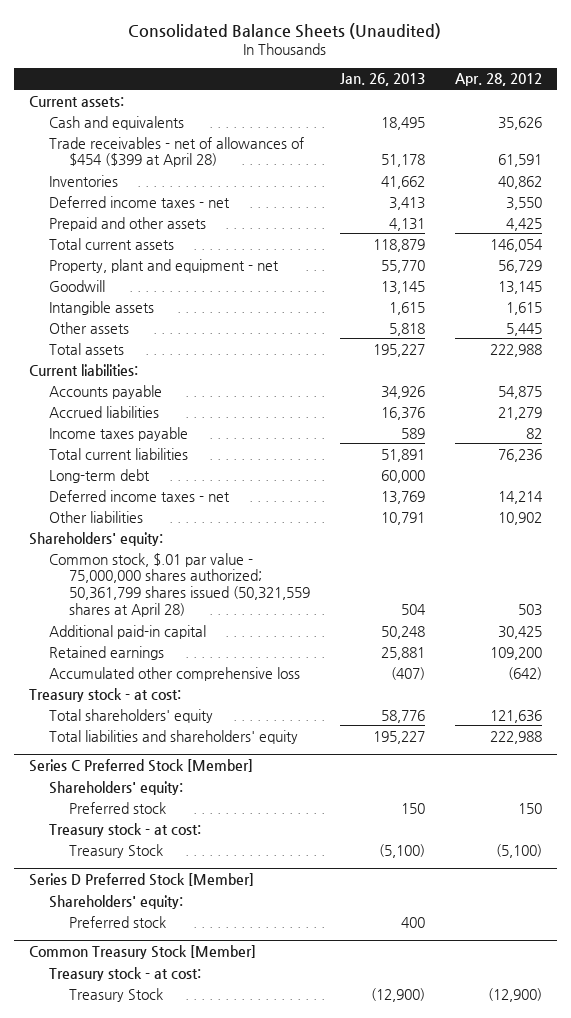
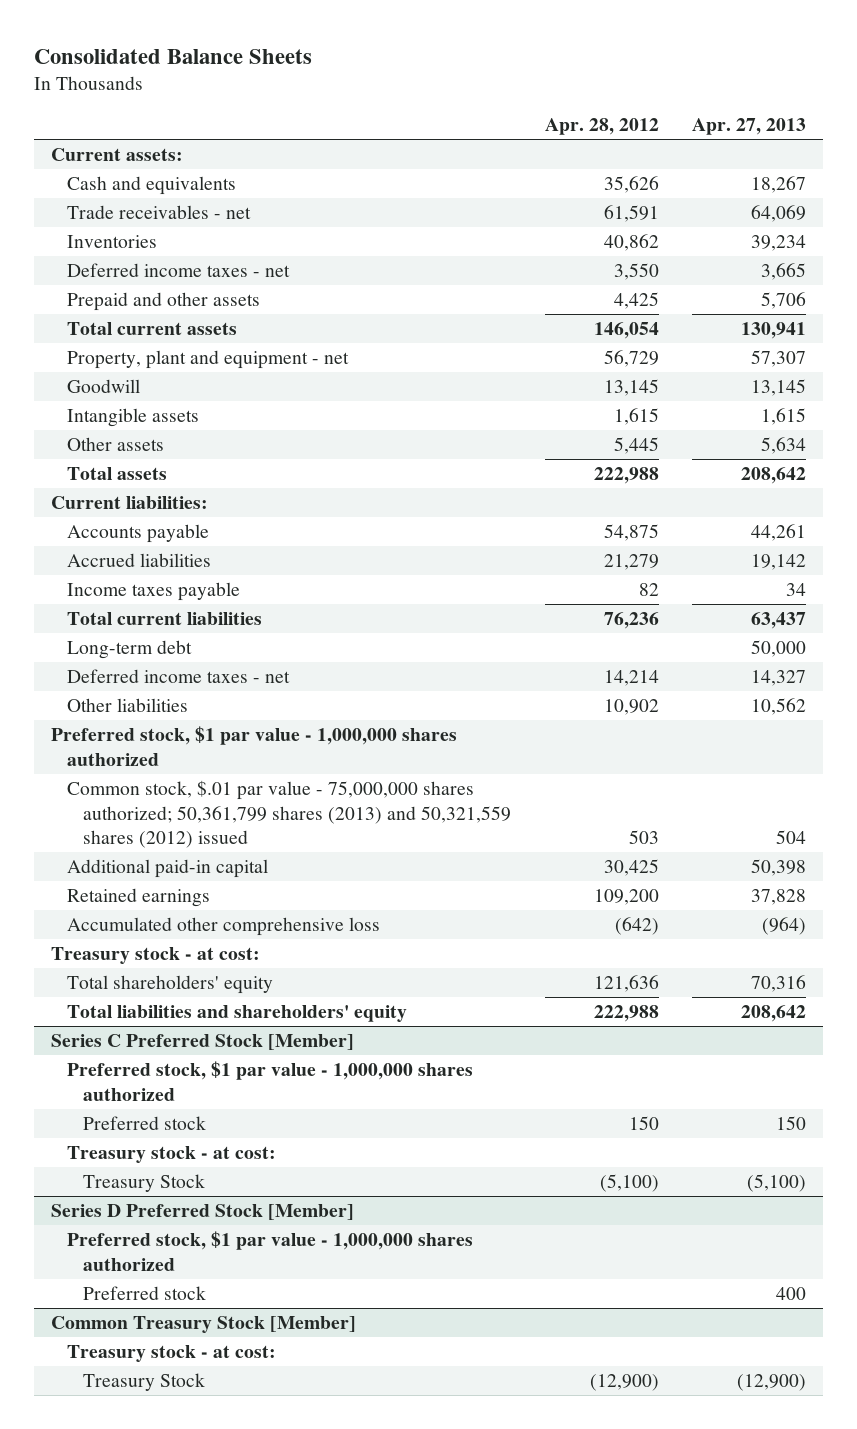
[128,22,442,39] Consolidated Balance Sheets (Unaudited) -> [33,49,312,65] Consolidated Balance Sheets
[340,73,426,87] Jan. 26, 2013 -> none
none -> [692,117,807,135] Apr. 27, 2013
[49,136,305,168] Trade receivables - net of allowances of $454 ($399 at April 28) -> [66,205,251,220] Trade receivables - net
[29,531,164,546] Shareholders' equity: -> none
none -> [50,726,457,766] Preferred stock, $1 par value - 1,000,000 shares authorized
[49,552,311,617] Common stock, $.01 par value - 75,000,000 shares authorized; 50,361,799 shares issued (50,321,559 shares at April 28) -> [66,780,511,849] Common stock, $.01 par value - 75,000,000 shares authorized; 50,361,799 shares (2013) and 50,321,559 shares (2012) issued
[49,780,184,795] Shareholders' equity: -> none
none -> [66,1061,473,1101] Preferred stock, $1 par value - 1,000,000 shares authorized
[49,894,184,909] Shareholders' equity: -> none
none -> [66,1231,473,1271] Preferred stock, $1 par value - 1,000,000 shares authorized

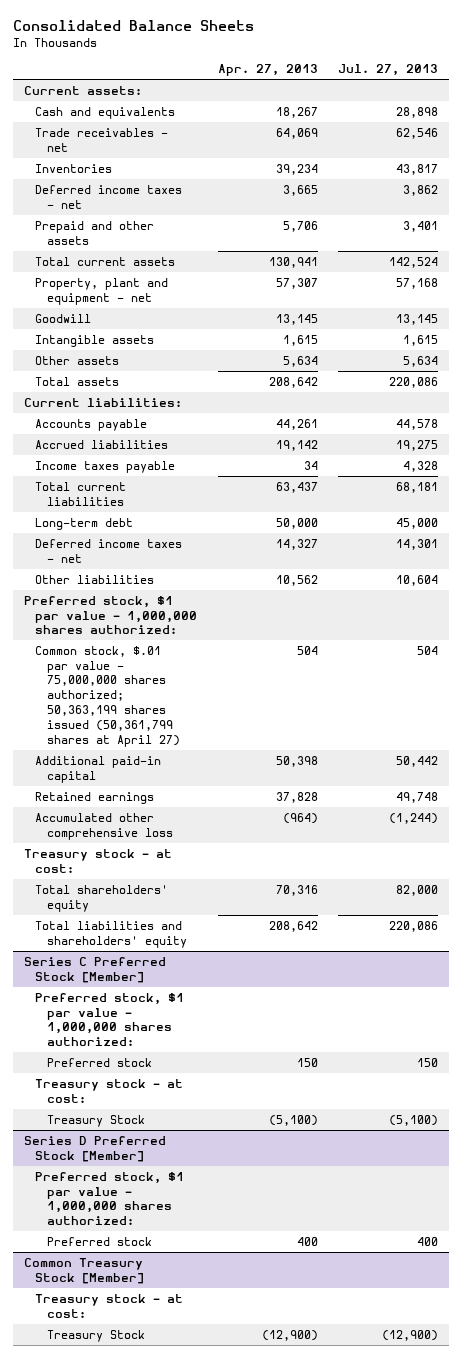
[544,117,659,135] Apr. 28, 2012 -> none
none -> [338,64,439,77] Jul. 27, 2013
[50,726,457,766] Preferred stock, $1 par value - 1,000,000 shares authorized -> [23,595,198,635] Preferred stock, $1 par value - 1,000,000 shares authorized:
[66,780,511,849] Common stock, $.01 par value - 75,000,000 shares authorized; 50,361,799 shares (2013) and 50,321,559 shares (2012) issued -> [35,645,181,747] Common stock, $.01 par value - 75,000,000 shares authorized; 50,363,199 shares issued (50,361,799 shares at April 27)
[66,1061,473,1101] Preferred stock, $1 par value - 1,000,000 shares authorized -> [35,992,185,1047] Preferred stock, $1 par value - 1,000,000 shares authorized:
[66,1231,473,1271] Preferred stock, $1 par value - 1,000,000 shares authorized -> [35,1171,185,1226] Preferred stock, $1 par value - 1,000,000 shares authorized:

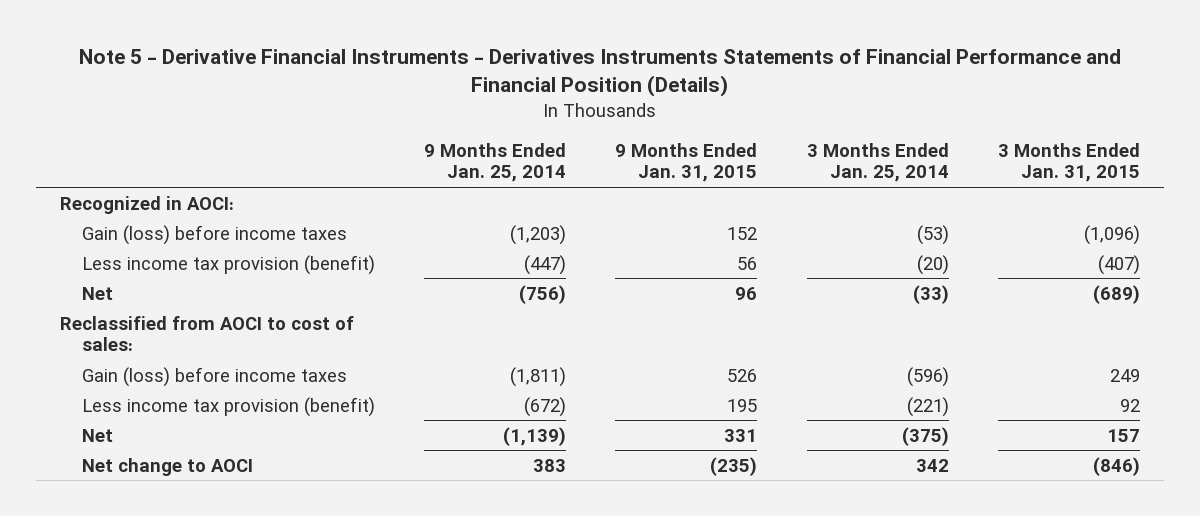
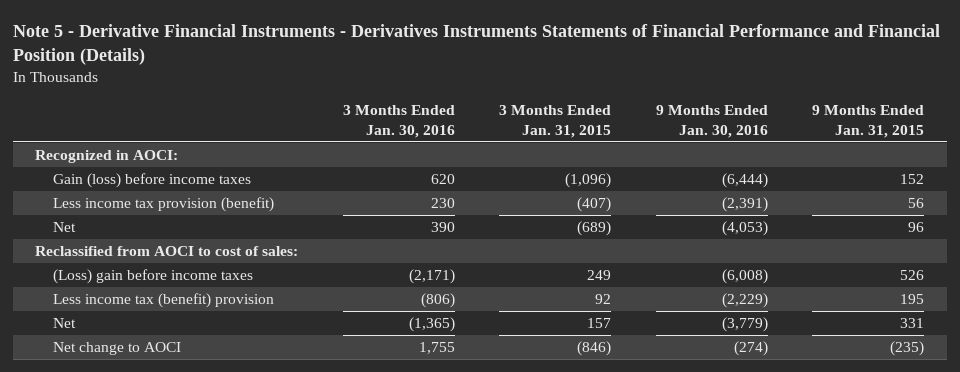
[424,143,567,183] 9 Months Ended Jan. 25, 2014 -> none
[806,143,949,183] 3 Months Ended Jan. 25, 2014 -> none
none -> [342,104,455,138] 3 Months Ended Jan. 30, 2016
none -> [655,104,768,138] 9 Months Ended Jan. 30, 2016
[82,366,348,387] Gain (loss) before income taxes -> [53,269,254,285] (Loss) gain before income taxes
[82,396,376,417] Less income tax provision (benefit) -> [53,293,275,309] Less income tax (benefit) provision

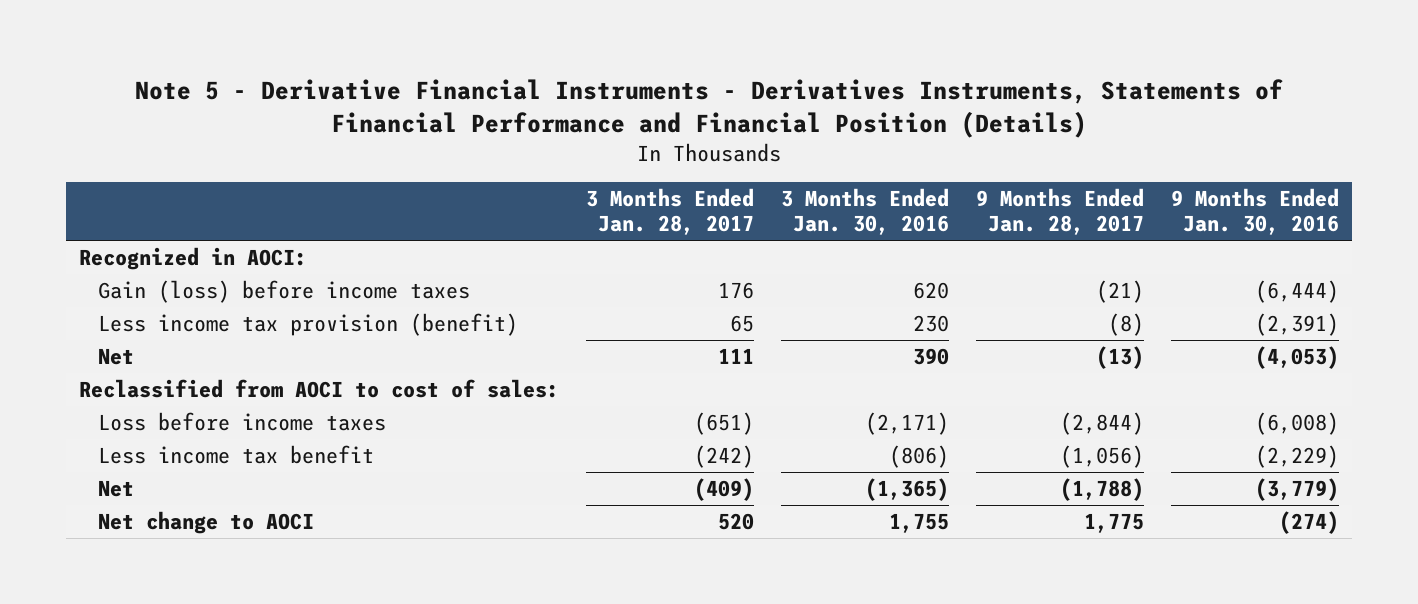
[12,23,940,65] Note 5 - Derivative Financial Instruments - Derivatives Instruments Statements of Financial Performance and Financial Position (Details) -> [134,78,1283,138] Note 5 - Derivative Financial Instruments - Derivatives Instruments, Statements of Financial Performance and Financial Position (Details)
[499,104,612,138] 3 Months Ended Jan. 31, 2015 -> none
[812,104,925,138] 9 Months Ended Jan. 31, 2015 -> none
none -> [586,188,755,236] 3 Months Ended Jan. 28, 2017
none -> [975,188,1144,236] 9 Months Ended Jan. 28, 2017
[53,269,254,285] (Loss) gain before income taxes -> [97,412,386,432] Loss before income taxes
[53,293,275,309] Less income tax (benefit) provision -> [97,445,374,465] Less income tax benefit

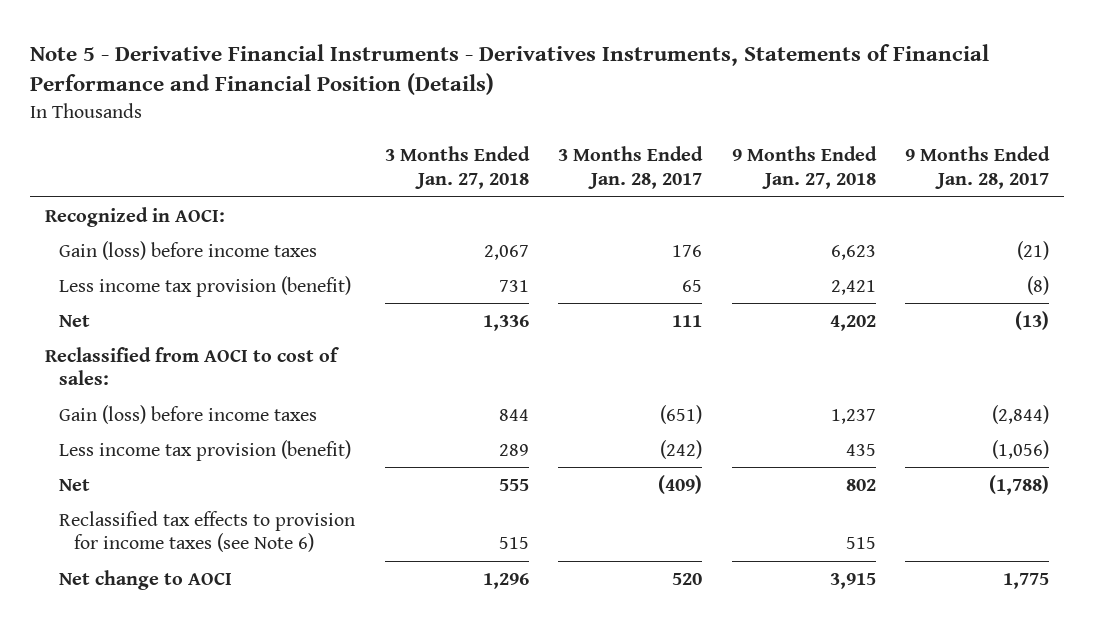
[780,188,949,236] 3 Months Ended Jan. 30, 2016 -> none
[1170,188,1339,236] 9 Months Ended Jan. 30, 2016 -> none
none -> [384,146,530,190] 3 Months Ended Jan. 27, 2018
none -> [731,146,877,190] 9 Months Ended Jan. 27, 2018
[97,412,386,432] Loss before income taxes -> [59,404,318,424] Gain (loss) before income taxes
[97,445,374,465] Less income tax benefit -> [59,439,352,461] Less income tax provision (benefit)
none -> [59,510,356,553] Reclassified tax effects to provision for income taxes (see Note 6)

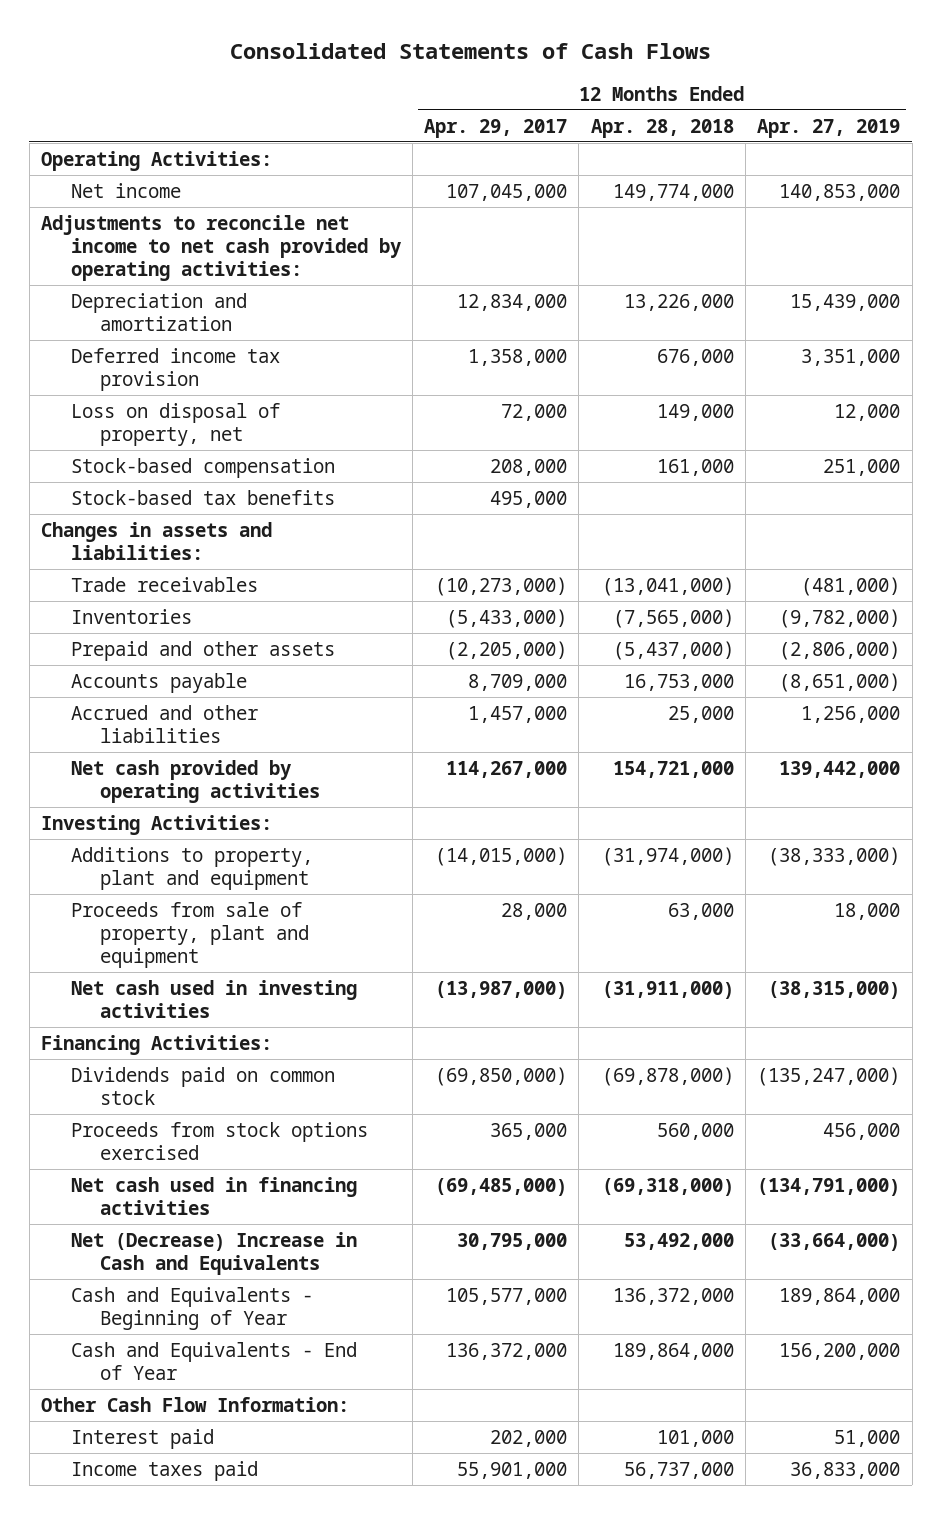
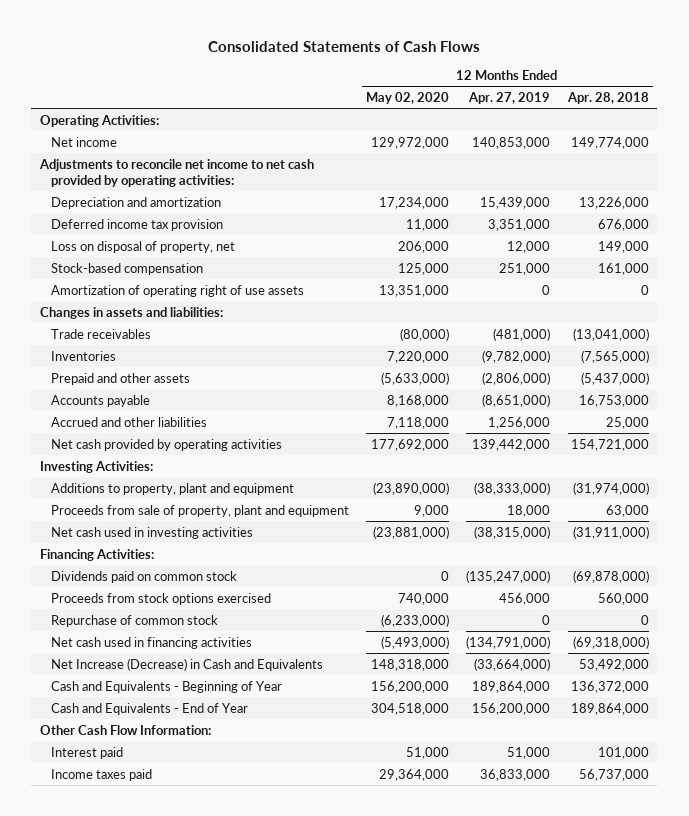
[424,118,568,138] Apr. 29, 2017 -> none
none -> [365,92,449,105] May 02, 2020
[70,489,335,505] Stock-based tax benefits -> none
none -> [50,284,304,297] Amortization of operating right of use assets
none -> [50,614,218,627] Repurchase of common stock
[70,1231,357,1275] Net (Decrease) Increase in Cash and Equivalents -> [50,657,323,671] Net Increase (Decrease) in Cash and Equivalents

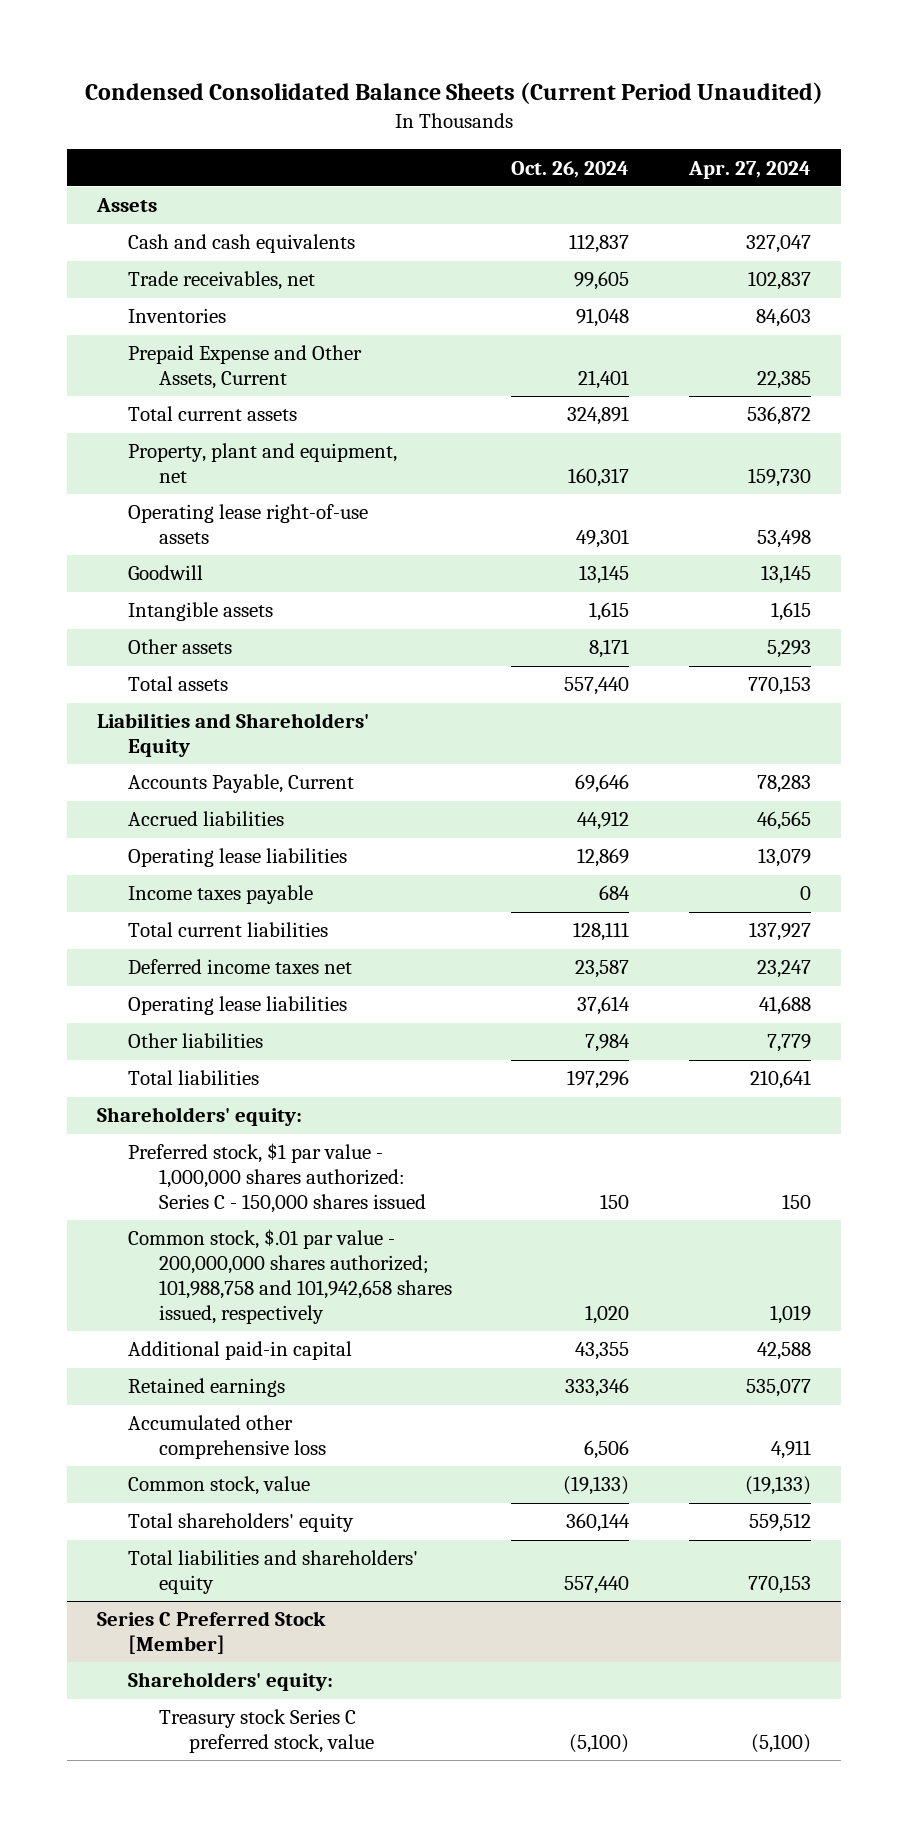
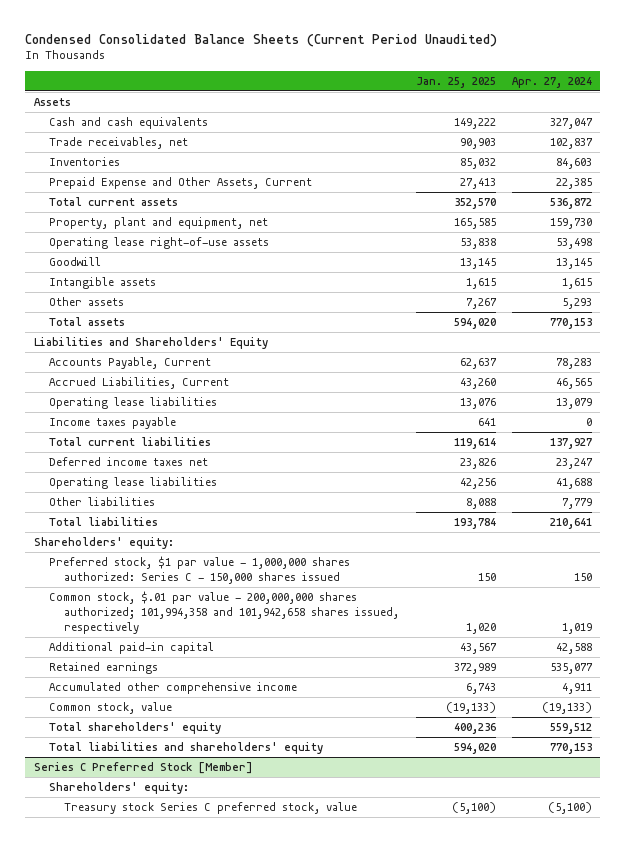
[511,160,630,178] Oct. 26, 2024 -> none
none -> [415,76,496,88] Jan. 25, 2025
[127,811,284,827] Accrued liabilities -> [48,376,229,389] Accrued Liabilities, Current
[127,1229,452,1324] Common stock, $.01 par value - 200,000,000 shares authorized; 101,988,758 and 101,942,658 shares issued, respectively -> [48,590,400,634] Common stock, $.01 par value - 200,000,000 shares authorized; 101,994,358 and 101,942,658 shares issued, respectively
[127,1415,326,1460] Accumulated other comprehensive loss -> [48,681,297,694] Accumulated other comprehensive income

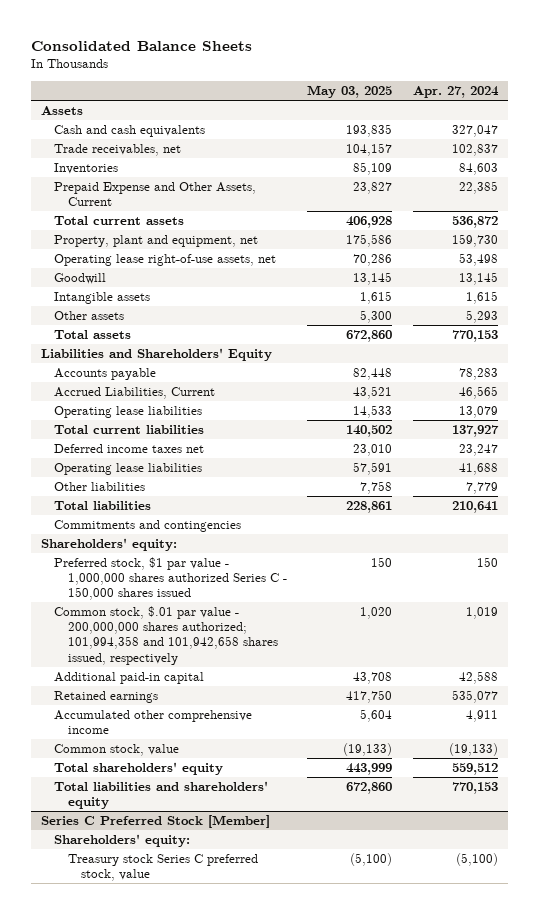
[25,33,498,47] Condensed Consolidated Balance Sheets (Current Period Unaudited) -> [30,40,252,51] Consolidated Balance Sheets
[415,76,496,88] Jan. 25, 2025 -> none
none -> [307,85,393,99] May 03, 2025
[48,236,269,249] Operating lease right-of-use assets -> [54,253,277,266] Operating lease right-of-use assets, net
[48,356,211,369] Accounts Payable, Current -> [54,367,157,380] Accounts payable
[48,416,176,429] Income taxes payable -> none
none -> [54,519,242,532] Commitments and contingencies
[48,555,350,584] Preferred stock, $1 par value - 1,000,000 shares authorized: Series C - 150,000 shares issued -> [54,556,287,601] Preferred stock, $1 par value - 1,000,000 shares authorized Series C - 150,000 shares issued

